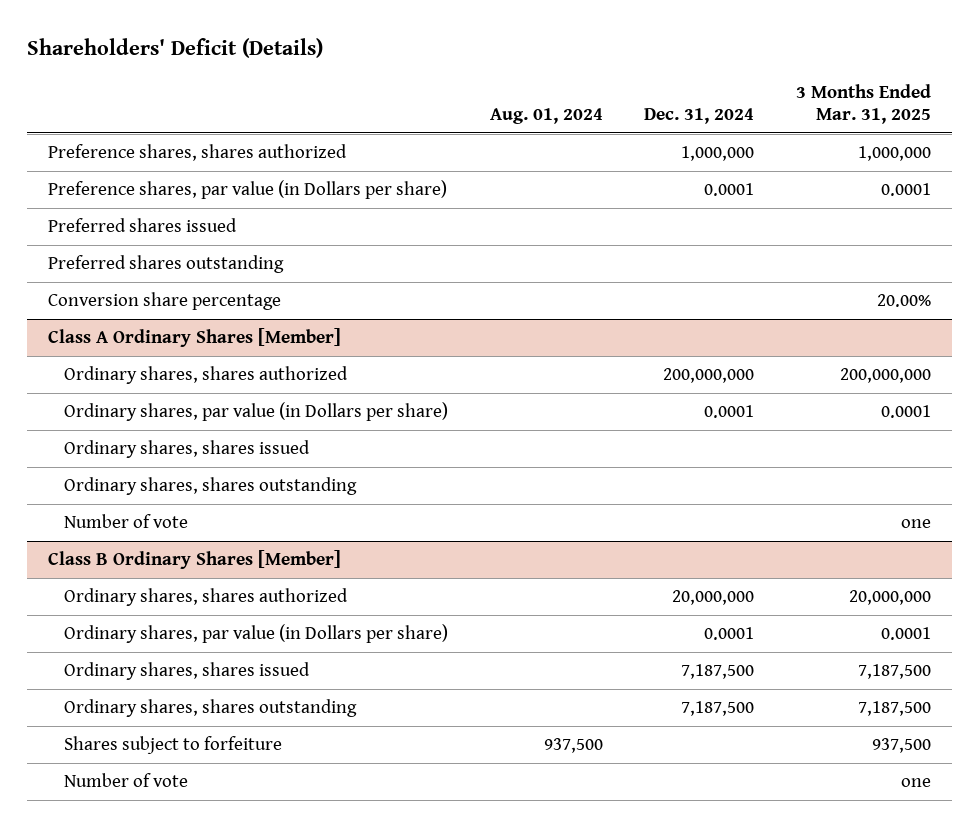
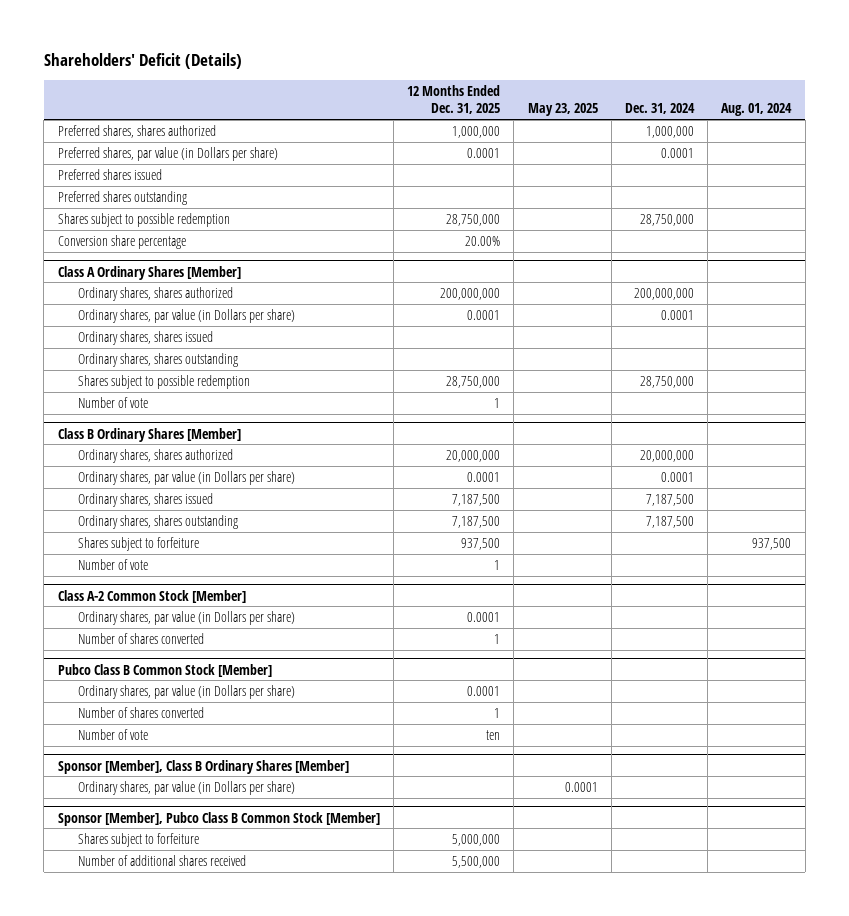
[796,84,932,125] 3 Months Ended Mar. 31, 2025 -> none
none -> [407,85,501,115] 12 Months Ended Dec. 31, 2025
none -> [527,103,598,117] May 23, 2025
[47,144,347,162] Preference shares, shares authorized -> [57,124,216,138] Preferred shares, shares authorized
[47,180,447,200] Preference shares, par value (in Dollars per share) -> [57,146,278,161] Preferred shares, par value (in Dollars per share)
none -> [57,212,230,227] Shares subject to possible redemption
none -> [78,374,251,389] Shares subject to possible redemption
none -> [57,589,246,603] Class A-2 Common Stock [Member]
none -> [78,610,296,625] Ordinary shares, par value (in Dollars per share)
none -> [78,632,205,644] Number of shares converted
none -> [57,663,272,677] Pubco Class B Common Stock [Member]
none -> [78,684,296,699] Ordinary shares, par value (in Dollars per share)
none -> [78,706,205,718] Number of shares converted
none -> [78,728,149,740] Number of vote
none -> [57,759,349,774] Sponsor [Member], Class B Ordinary Shares [Member]
none -> [78,780,296,795] Ordinary shares, par value (in Dollars per share)
none -> [57,811,380,826] Sponsor [Member], Pubco Class B Common Stock [Member]
none -> [78,832,200,847] Shares subject to forfeiture
none -> [78,854,247,866] Number of additional shares received

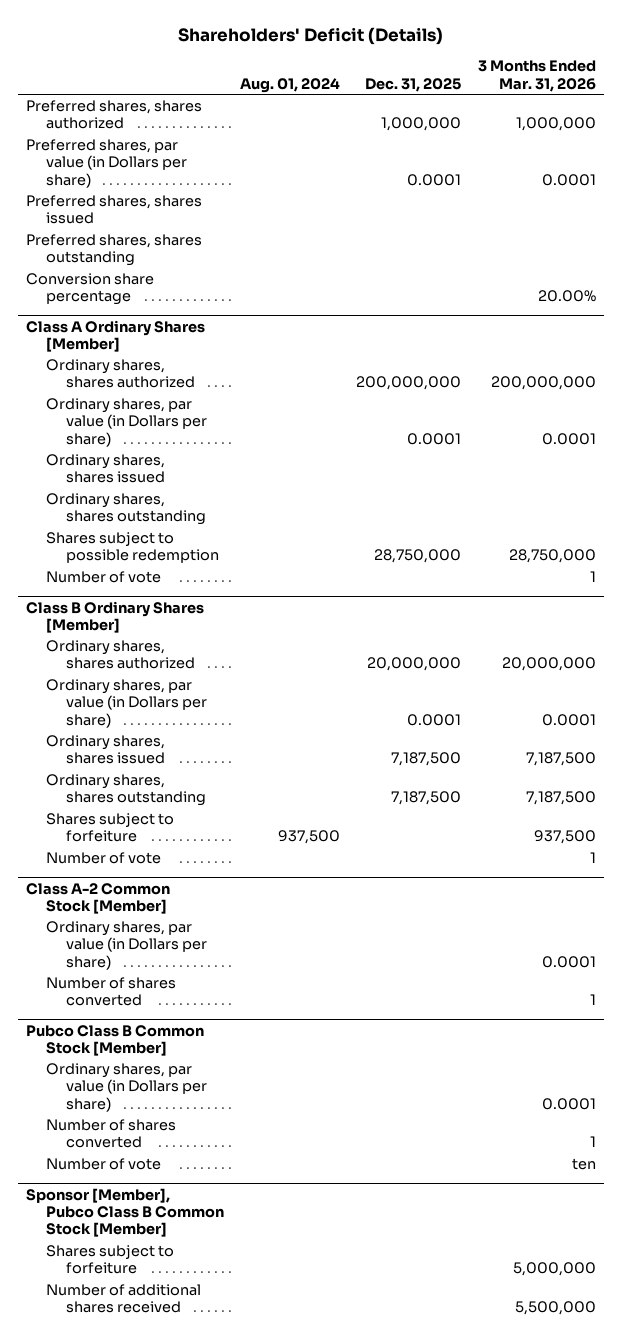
[407,85,501,115] 12 Months Ended Dec. 31, 2025 -> none
[527,103,598,117] May 23, 2025 -> none
[624,103,695,115] Dec. 31, 2024 -> none
none -> [365,77,462,92] Dec. 31, 2025
none -> [477,60,596,92] 3 Months Ended Mar. 31, 2026
[57,212,230,227] Shares subject to possible redemption -> none
[57,168,162,180] Preferred shares issued -> [25,195,202,225] Preferred shares, shares issued
[57,190,187,205] Preferred shares outstanding -> [25,234,202,267] Preferred shares, shares outstanding
[57,759,349,774] Sponsor [Member], Class B Ordinary Shares [Member] -> none
[78,780,296,795] Ordinary shares, par value (in Dollars per share) -> none

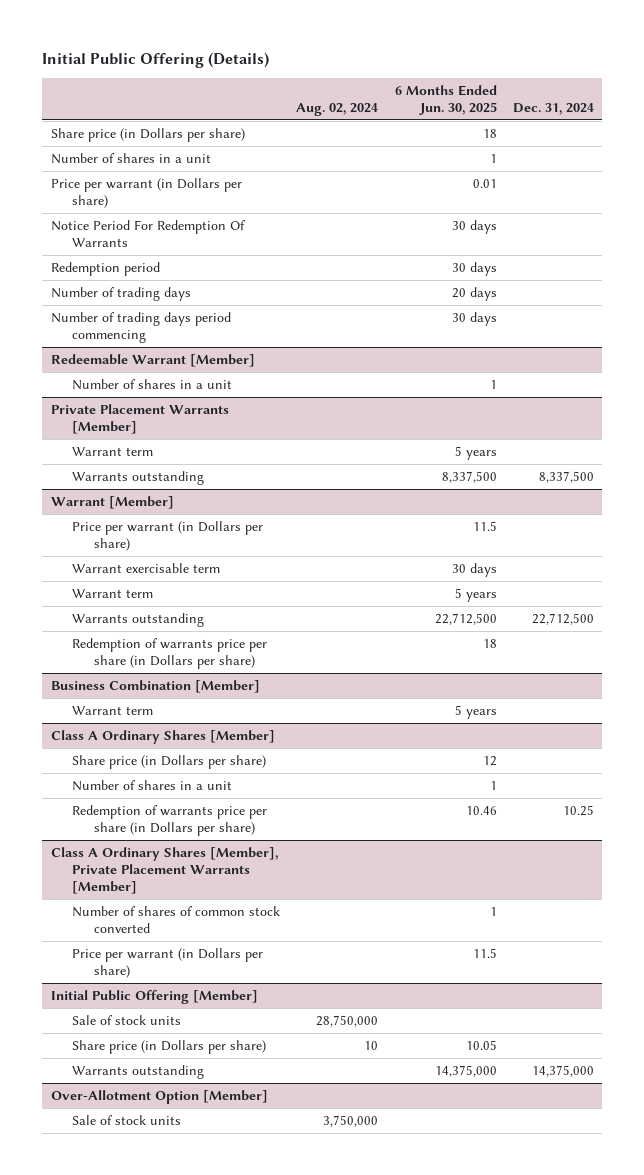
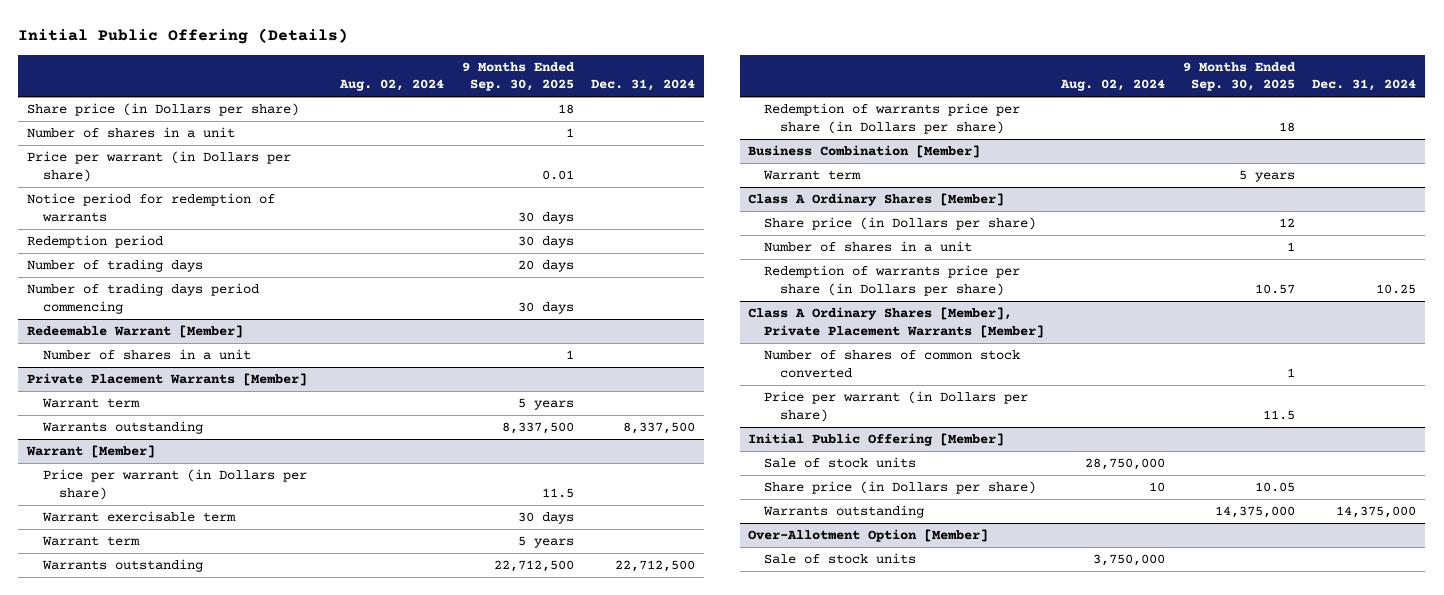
[394,84,497,115] 6 Months Ended Jun. 30, 2025 -> none
none -> [461,61,575,92] 9 Months Ended Sep. 30, 2025
[50,220,246,247] Notice Period For Redemption Of Warrants -> [27,193,276,222] Notice period for redemption of warrants

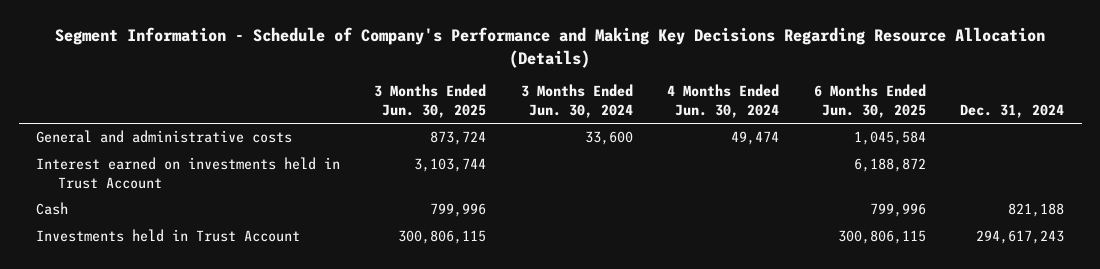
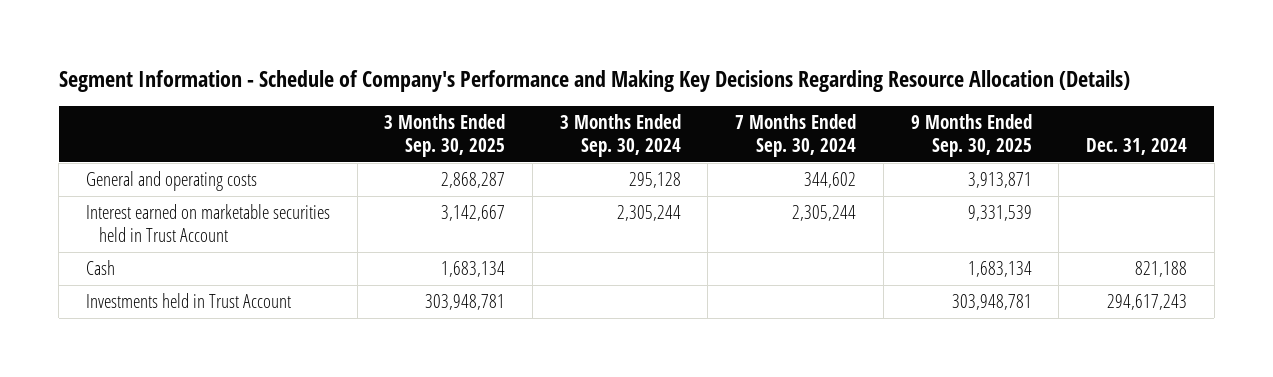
[374,84,487,119] 3 Months Ended Jun. 30, 2025 -> none
[520,84,633,119] 3 Months Ended Jun. 30, 2024 -> none
[667,84,780,119] 4 Months Ended Jun. 30, 2024 -> none
[813,84,926,119] 6 Months Ended Jun. 30, 2025 -> none
none -> [384,113,506,157] 3 Months Ended Sep. 30, 2025
none -> [559,113,681,157] 3 Months Ended Sep. 30, 2024
none -> [735,113,857,157] 7 Months Ended Sep. 30, 2024
none -> [910,113,1032,157] 9 Months Ended Sep. 30, 2025
[35,130,292,144] General and administrative costs -> [85,171,257,192] General and operating costs
[35,157,340,190] Interest earned on investments held in Trust Account -> [85,204,330,242] Interest earned on marketable securities held in Trust Account

